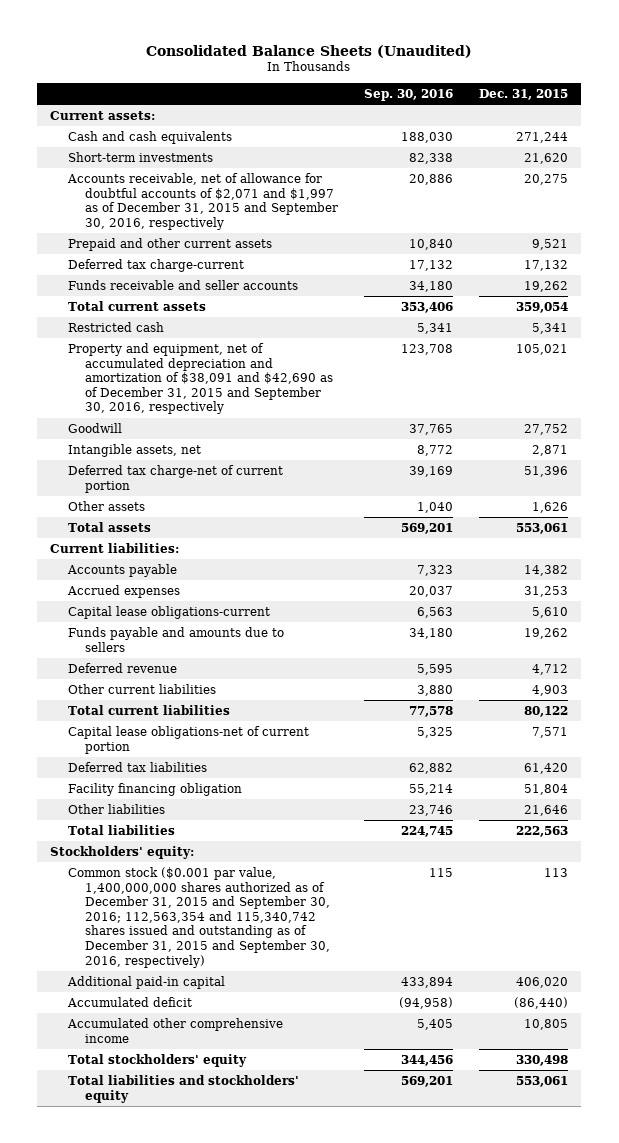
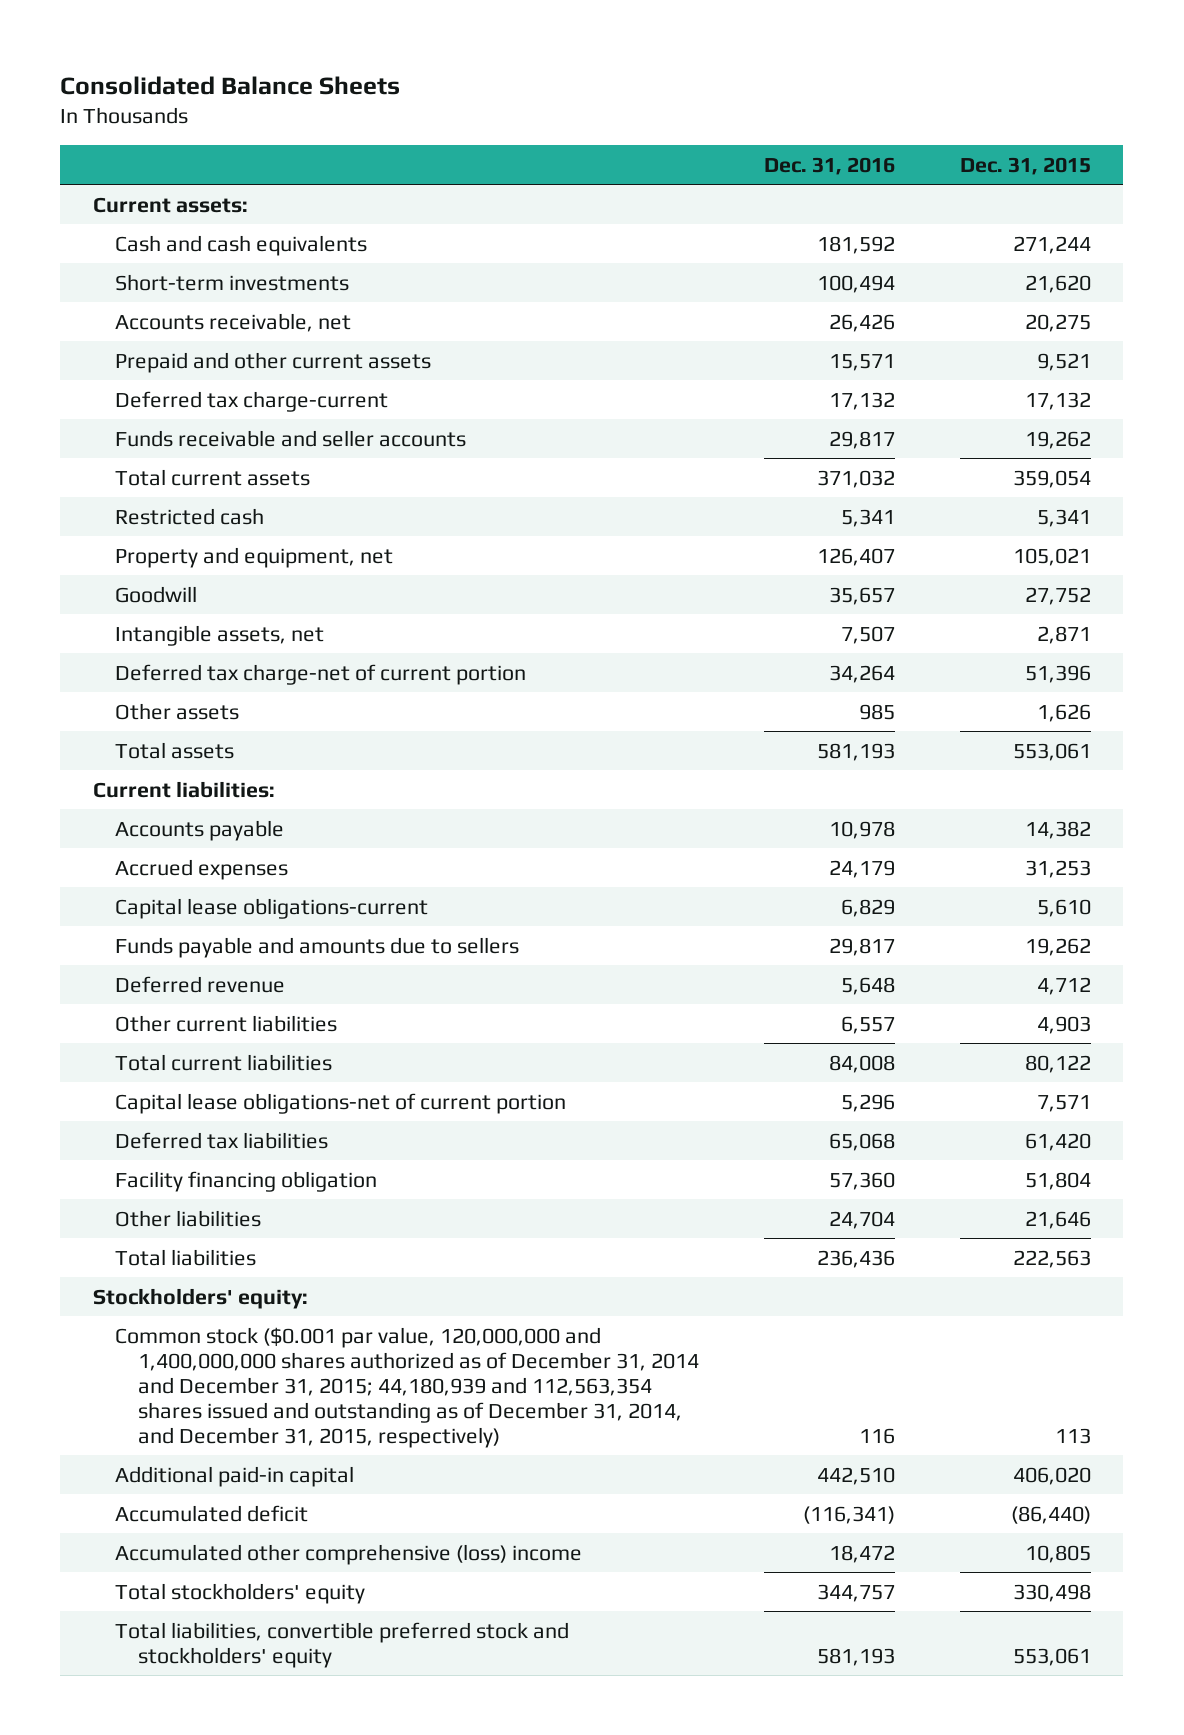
[146,44,473,58] Consolidated Balance Sheets (Unaudited) -> [60,76,401,96] Consolidated Balance Sheets
[364,89,454,102] Sep. 30, 2016 -> none
none -> [763,156,895,175] Dec. 31, 2016
[66,172,338,230] Accounts receivable, net of allowance for doubtful accounts of $2,071 and $1,997 as of December 31, 2015 and September 30, 2016, respectively -> [115,312,352,332] Accounts receivable, net
[67,342,333,415] Property and equipment, net of accumulated depreciation and amortization of $38,091 and $42,690 as of December 31, 2015 and September 30, 2016, respectively -> [115,546,394,568] Property and equipment, net
[67,866,330,968] Common stock ($0.001 par value, 1,400,000,000 shares authorized as of December 31, 2015 and September 30, 2016; 112,563,354 and 115,340,742 shares issued and outstanding as of December 31, 2015 and September 30, 2016, respectively) -> [115,1326,700,1448] Common stock ($0.001 par value, 120,000,000 and 1,400,000,000 shares authorized as of December 31, 2014 and December 31, 2015; 44,180,939 and 112,563,354 shares issued and outstanding as of December 31, 2014, and December 31, 2015, respectively)
[66,1017,283,1043] Accumulated other comprehensive income -> [115,1543,583,1565] Accumulated other comprehensive (loss) income
[67,1074,299,1103] Total liabilities and stockholders' equity -> [115,1621,570,1668] Total liabilities, convertible preferred stock and stockholders' equity

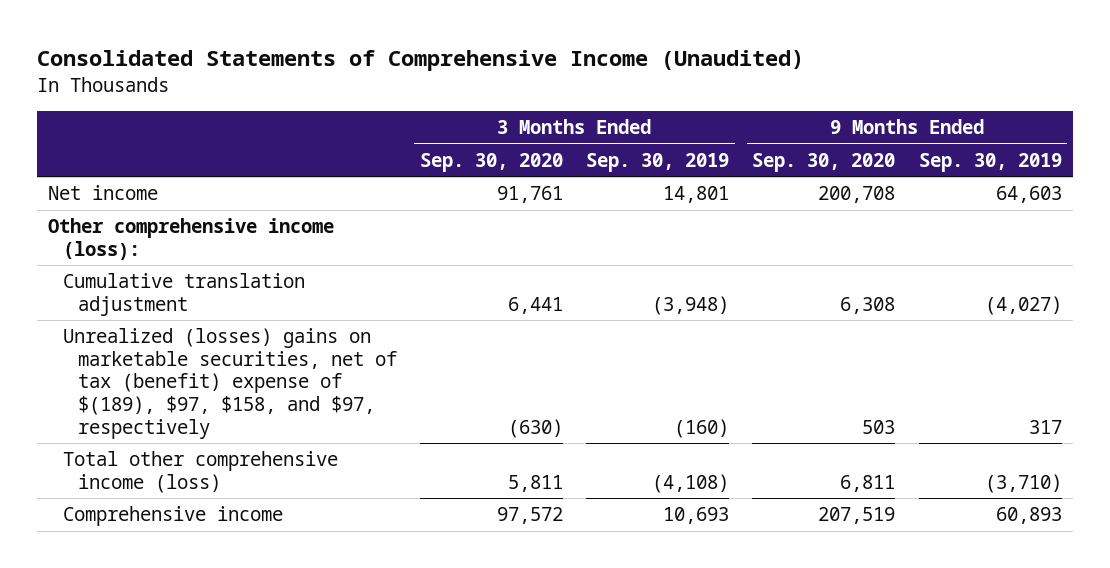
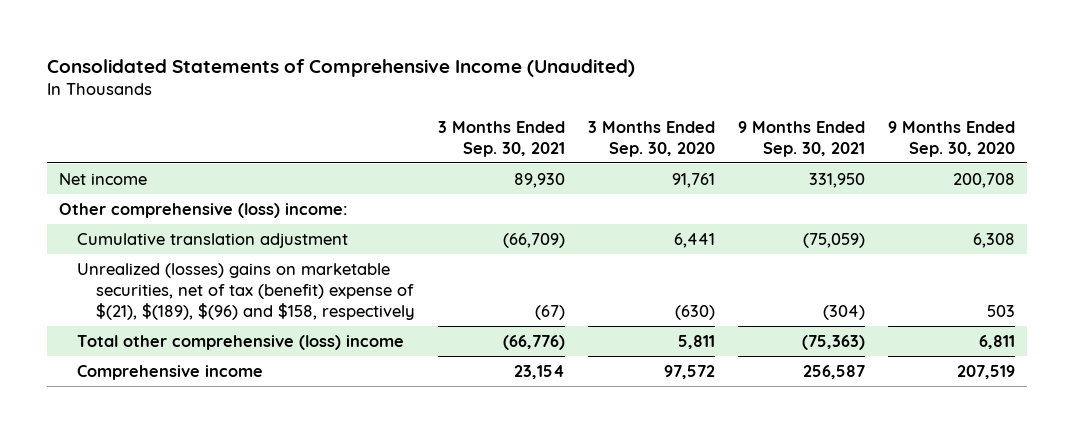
[586,152,730,172] Sep. 30, 2019 -> none
[918,152,1062,172] Sep. 30, 2019 -> none
none -> [438,120,566,158] 3 Months Ended Sep. 30, 2021
none -> [738,120,866,158] 9 Months Ended Sep. 30, 2021
[48,218,335,260] Other comprehensive income (loss): -> [58,202,348,218] Other comprehensive (loss) income:
[62,328,397,439] Unrealized (losses) gains on marketable securities, net of tax (benefit) expense of $(189), $97, $158, and $97, respectively -> [77,262,416,321] Unrealized (losses) gains on marketable securities, net of tax (benefit) expense of $(21), $(189), $(96) and $158, respectively
[62,451,338,493] Total other comprehensive income (loss) -> [77,334,405,350] Total other comprehensive (loss) income

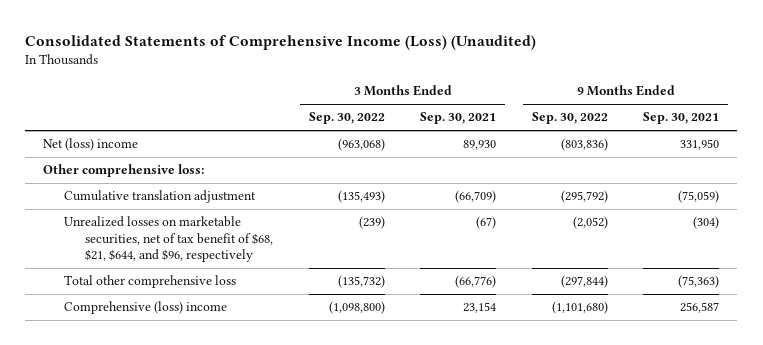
[47,59,636,78] Consolidated Statements of Comprehensive Income (Unaudited) -> [25,35,537,51] Consolidated Statements of Comprehensive Income (Loss) (Unaudited)
[588,120,716,158] 3 Months Ended Sep. 30, 2020 -> none
[888,120,1016,158] 9 Months Ended Sep. 30, 2020 -> none
none -> [308,112,385,125] Sep. 30, 2022
none -> [531,112,608,125] Sep. 30, 2022
[58,172,147,185] Net income -> [43,138,139,152] Net (loss) income
[58,202,348,218] Other comprehensive (loss) income: -> [43,164,205,178] Other comprehensive loss:
[77,262,416,321] Unrealized (losses) gains on marketable securities, net of tax (benefit) expense of $(21), $(189), $(96) and $158, respectively -> [64,216,274,262] Unrealized losses on marketable securities, net of tax benefit of $68, $21, $644, and $96, respectively
[77,334,405,350] Total other comprehensive (loss) income -> [64,275,237,289] Total other comprehensive loss
[77,364,264,380] Comprehensive income -> [64,301,228,315] Comprehensive (loss) income

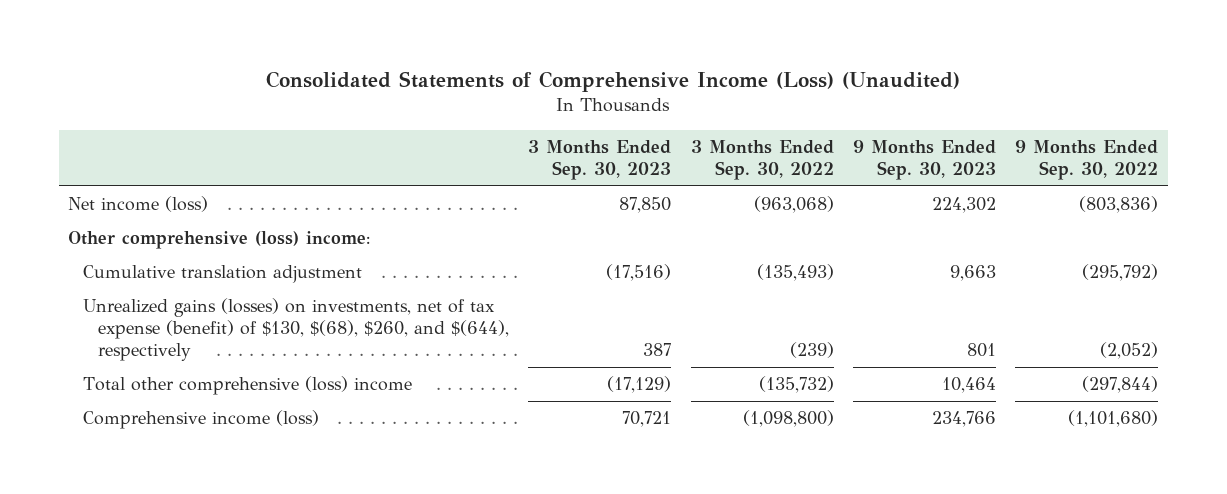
[420,112,497,125] Sep. 30, 2021 -> none
[643,112,720,125] Sep. 30, 2021 -> none
none -> [528,140,672,180] 3 Months Ended Sep. 30, 2023
none -> [853,140,997,180] 9 Months Ended Sep. 30, 2023
[43,138,139,152] Net (loss) income -> [68,196,209,213] Net income (loss)
[43,164,205,178] Other comprehensive loss: -> [68,231,371,250] Other comprehensive (loss) income:
[64,216,274,262] Unrealized losses on marketable securities, net of tax benefit of $68, $21, $644, and $96, respectively -> [82,298,509,361] Unrealized gains (losses) on investments, net of tax expense (benefit) of $130, $(68), $260, and $(644), respectively
[64,275,237,289] Total other comprehensive loss -> [82,376,412,396] Total other comprehensive (loss) income
[64,301,228,315] Comprehensive (loss) income -> [82,410,319,430] Comprehensive income (loss)

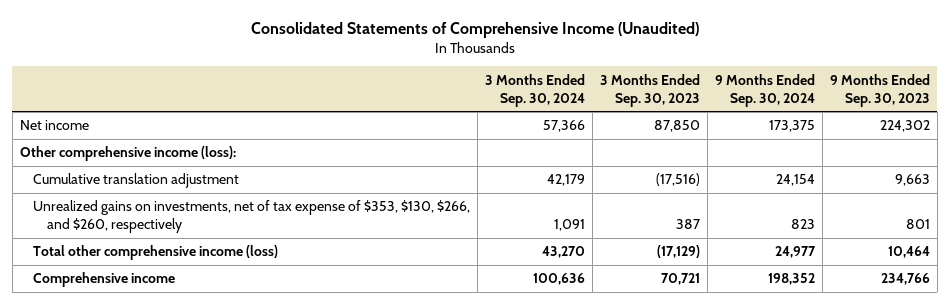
[266,70,961,92] Consolidated Statements of Comprehensive Income (Loss) (Unaudited) -> [250,21,699,38] Consolidated Statements of Comprehensive Income (Unaudited)
[690,140,834,180] 3 Months Ended Sep. 30, 2022 -> none
[1015,140,1159,180] 9 Months Ended Sep. 30, 2022 -> none
none -> [484,73,585,107] 3 Months Ended Sep. 30, 2024
none -> [714,73,815,107] 9 Months Ended Sep. 30, 2024
[68,196,209,213] Net income (loss) -> [19,120,89,131] Net income
[68,231,371,250] Other comprehensive (loss) income: -> [19,146,236,162] Other comprehensive income (loss):
[82,298,509,361] Unrealized gains (losses) on investments, net of tax expense (benefit) of $130, $(68), $260, and $(644), respectively -> [33,200,471,234] Unrealized gains on investments, net of tax expense of $353, $130, $266, and $260, respectively
[82,376,412,396] Total other comprehensive (loss) income -> [33,245,279,261] Total other comprehensive income (loss)
[82,410,319,430] Comprehensive income (loss) -> [33,272,176,288] Comprehensive income

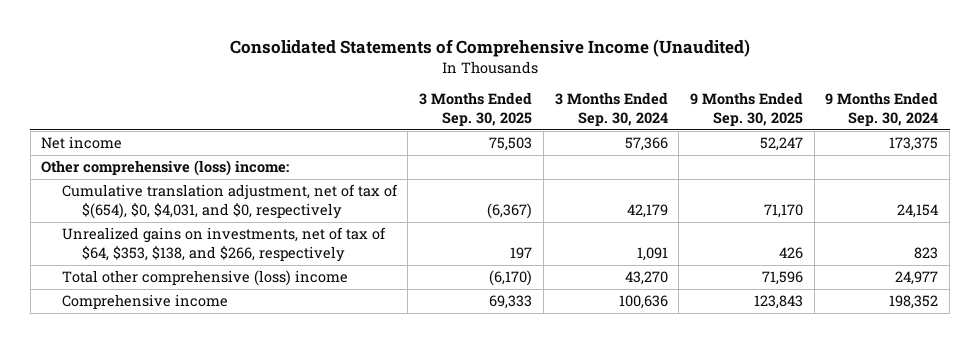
[599,73,700,107] 3 Months Ended Sep. 30, 2023 -> none
[829,73,930,107] 9 Months Ended Sep. 30, 2023 -> none
none -> [419,92,533,127] 3 Months Ended Sep. 30, 2025
none -> [690,92,804,127] 9 Months Ended Sep. 30, 2025
[19,146,236,162] Other comprehensive income (loss): -> [41,160,290,177] Other comprehensive (loss) income:
[33,173,240,189] Cumulative translation adjustment -> [61,184,398,220] Cumulative translation adjustment, net of tax of $(654), $0, $4,031, and $0, respectively
[33,200,471,234] Unrealized gains on investments, net of tax expense of $353, $130, $266, and $260, respectively -> [61,227,386,263] Unrealized gains on investments, net of tax of $64, $353, $138, and $266, respectively
[33,245,279,261] Total other comprehensive income (loss) -> [61,270,348,287] Total other comprehensive (loss) income

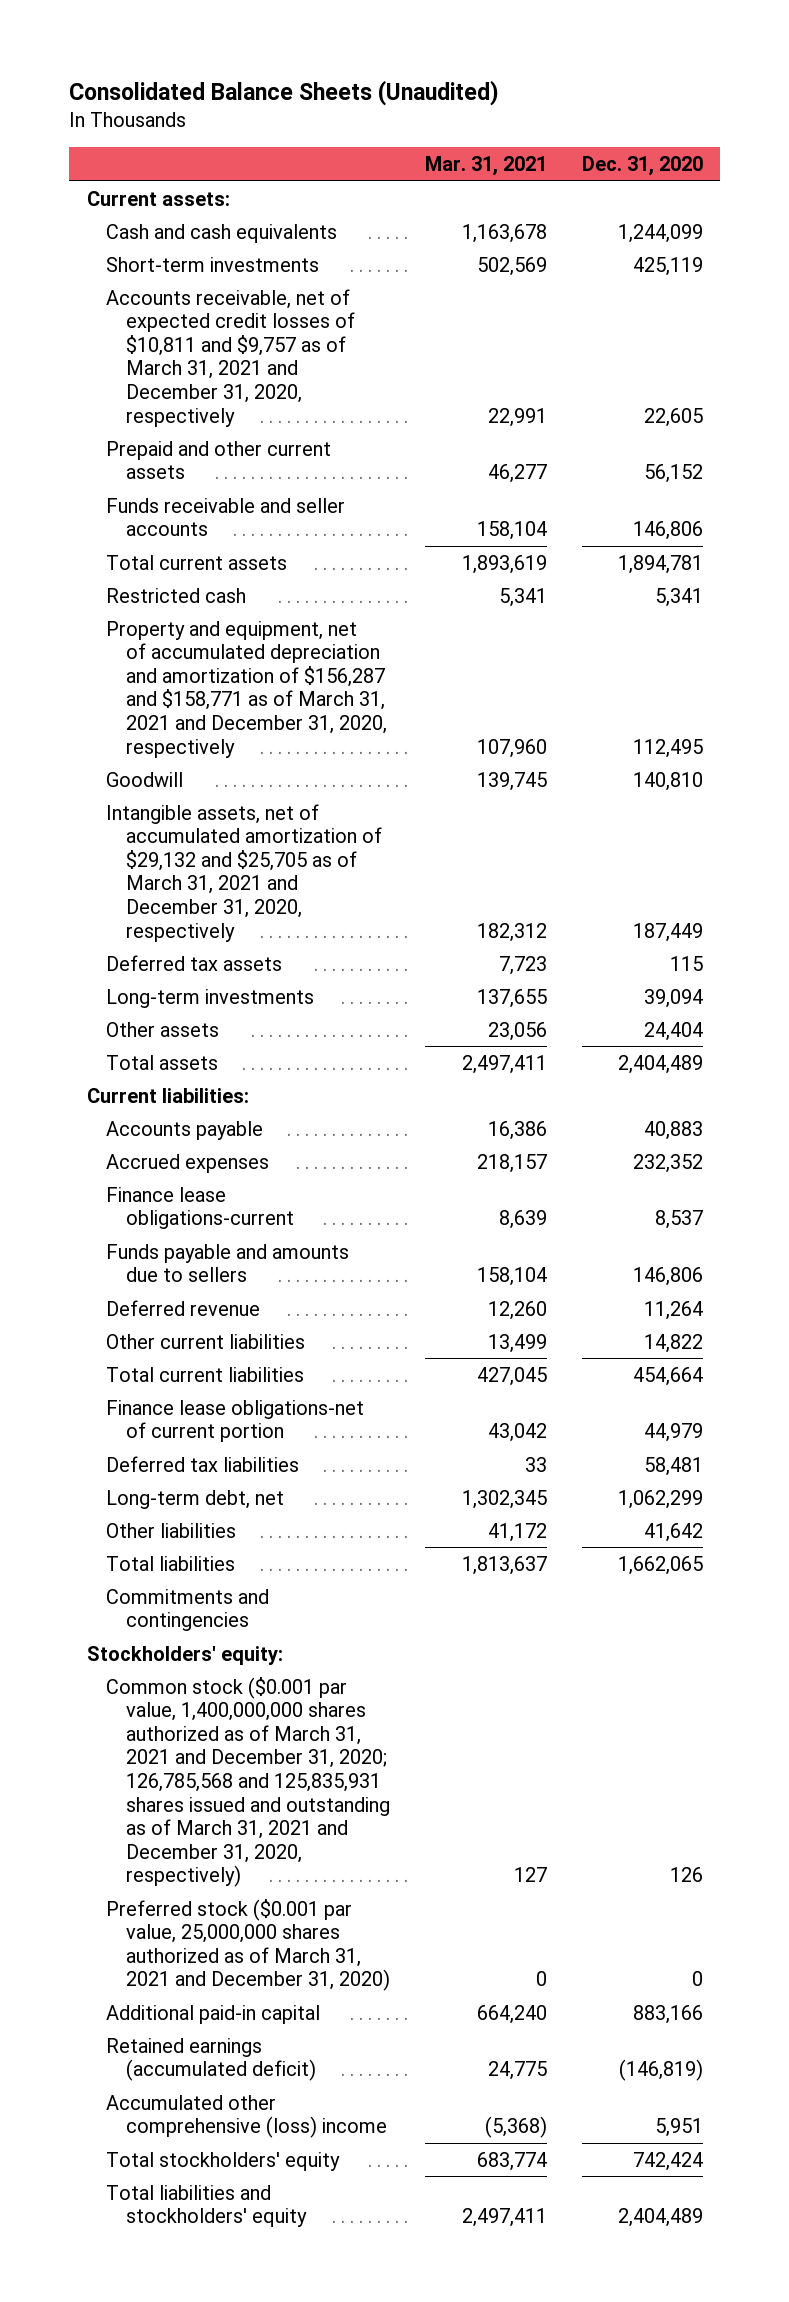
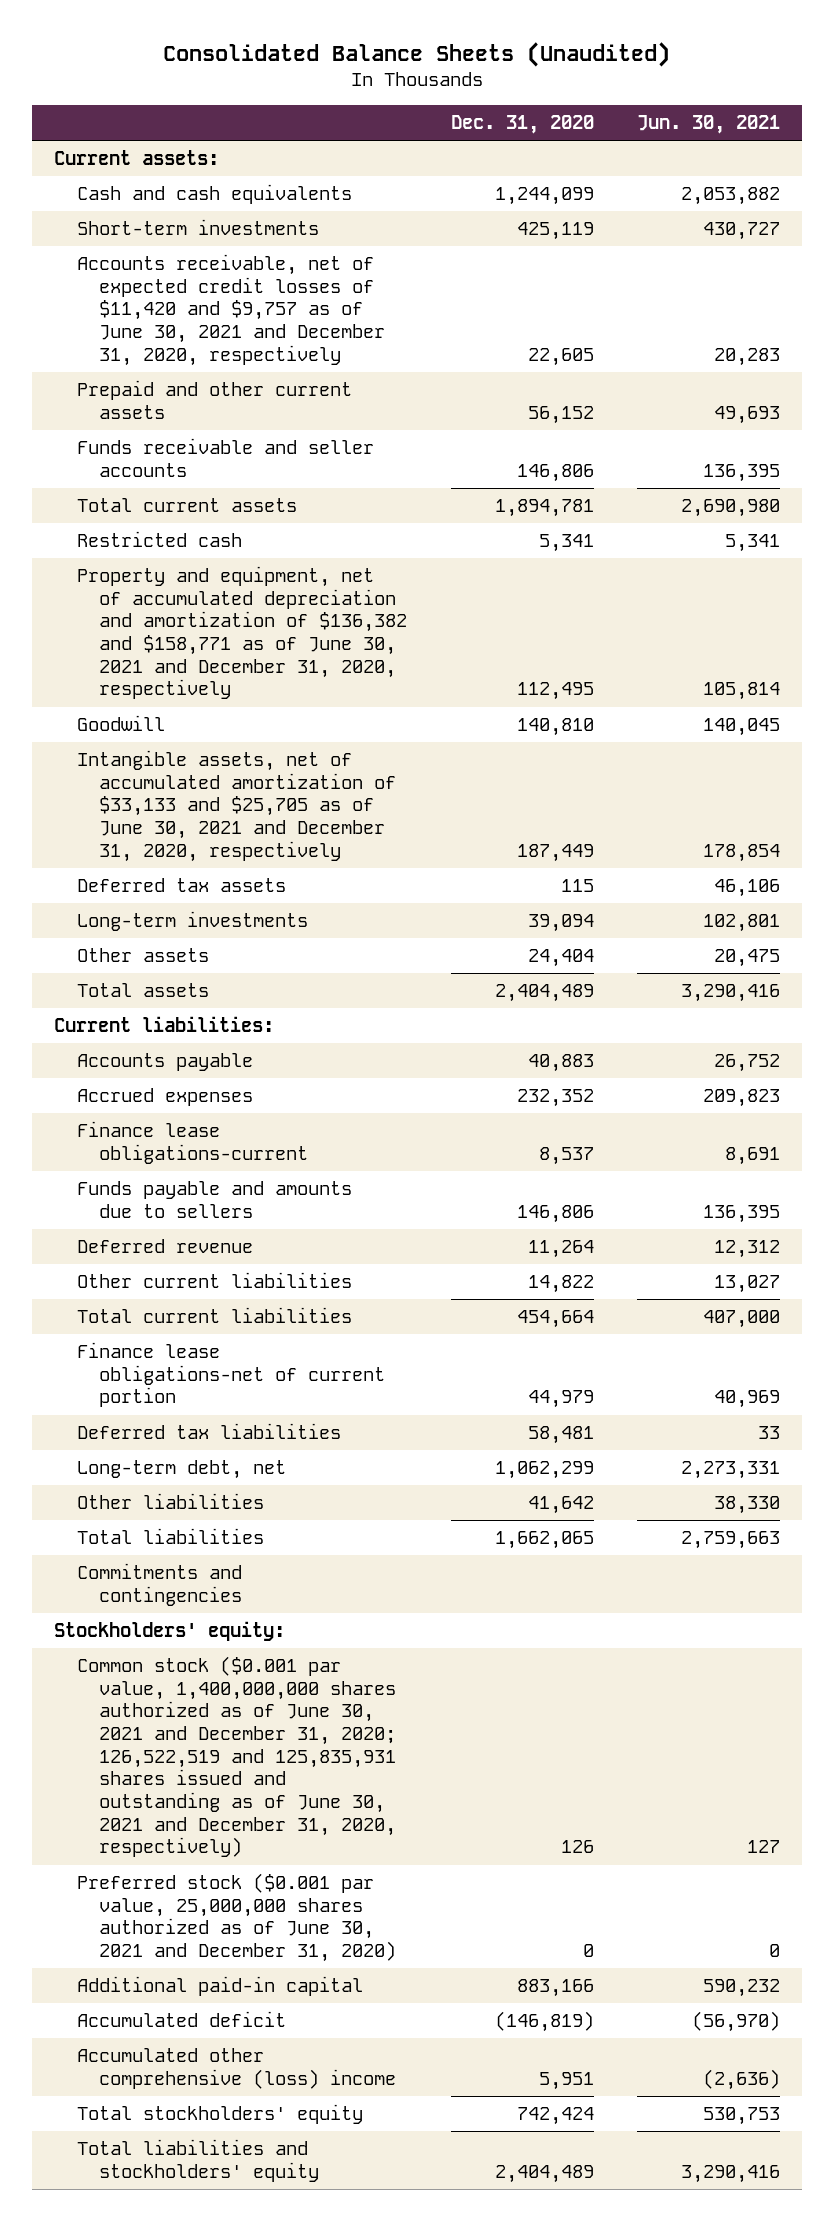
[424,156,547,177] Mar. 31, 2021 -> none
none -> [637,115,781,135] Jun. 30, 2021
[106,288,356,427] Accounts receivable, net of expected credit losses of $10,811 and $9,757 as of March 31, 2021 and December 31, 2020, respectively -> [76,254,386,366] Accounts receivable, net of expected credit losses of $11,420 and $9,757 as of June 30, 2021 and December 31, 2020, respectively
[106,620,388,758] Property and equipment, net of accumulated depreciation and amortization of $156,287 and $158,771 as of March 31, 2021 and December 31, 2020, respectively -> [76,566,408,700] Property and equipment, net of accumulated depreciation and amortization of $136,382 and $158,771 as of June 30, 2021 and December 31, 2020, respectively
[106,803,383,942] Intangible assets, net of accumulated amortization of $29,132 and $25,705 as of March 31, 2021 and December 31, 2020, respectively -> [76,750,397,862] Intangible assets, net of accumulated amortization of $33,133 and $25,705 as of June 30, 2021 and December 31, 2020, respectively
[106,1676,391,1888] Common stock ($0.001 par value, 1,400,000,000 shares authorized as of March 31, 2021 and December 31, 2020; 126,785,568 and 125,835,931 shares issued and outstanding as of March 31, 2021 and December 31, 2020, respectively) -> [76,1656,397,1858] Common stock ($0.001 par value, 1,400,000,000 shares authorized as of June 30, 2021 and December 31, 2020; 126,522,519 and 125,835,931 shares issued and outstanding as of June 30, 2021 and December 31, 2020, respectively)
[106,1898,391,1992] Preferred stock ($0.001 par value, 25,000,000 shares authorized as of March 31, 2021 and December 31, 2020) -> [76,1873,397,1963] Preferred stock ($0.001 par value, 25,000,000 shares authorized as of June 30, 2021 and December 31, 2020)
[106,2037,317,2082] Retained earnings (accumulated deficit) -> [76,2011,286,2028] Accumulated deficit

